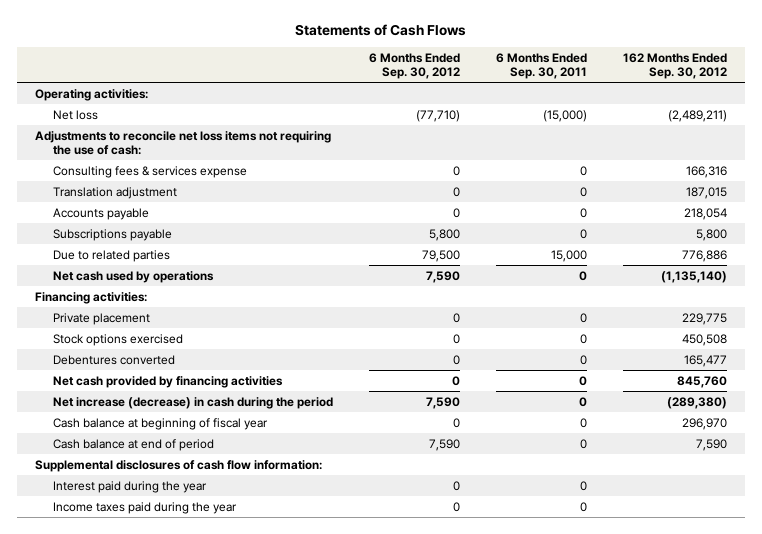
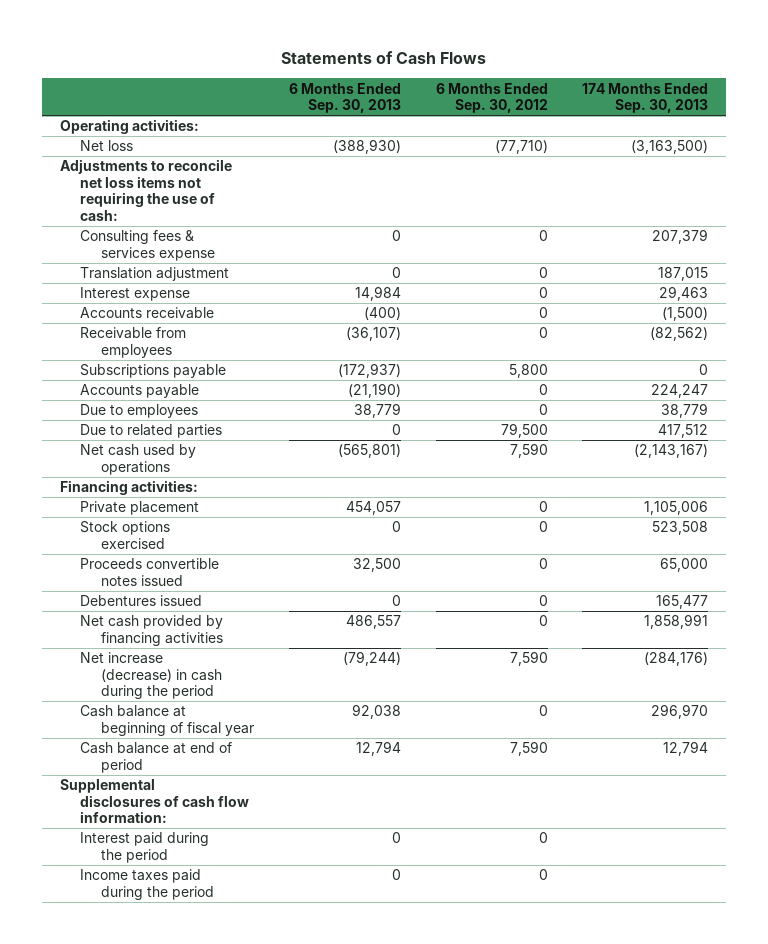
[495,53,587,80] 6 Months Ended Sep. 30, 2011 -> none
[623,53,728,80] 162 Months Ended Sep. 30, 2012 -> none
none -> [288,82,401,114] 6 Months Ended Sep. 30, 2013
none -> [582,82,709,114] 174 Months Ended Sep. 30, 2013
none -> [80,287,191,302] Interest expense
none -> [80,307,215,320] Accounts receivable
none -> [80,327,187,358] Receivable from employees
[52,207,149,220] Accounts payable -> [80,384,200,399] Accounts payable
none -> [80,404,199,419] Due to employees
[52,354,175,365] Debentures converted -> none
none -> [80,558,220,586] Proceeds convertible notes issued
none -> [80,595,203,607] Debentures issued
[52,480,207,493] Interest paid during the year -> [80,832,210,863] Interest paid during the period
[52,501,237,514] Income taxes paid during the year -> [80,869,215,900] Income taxes paid during the period

